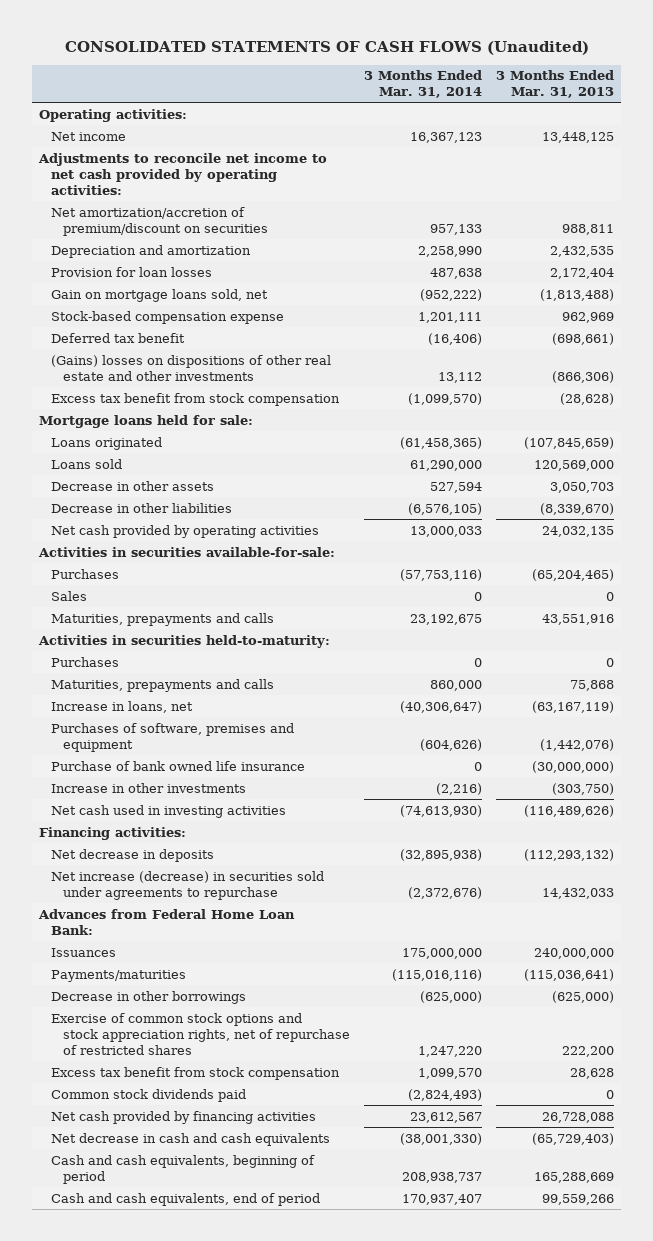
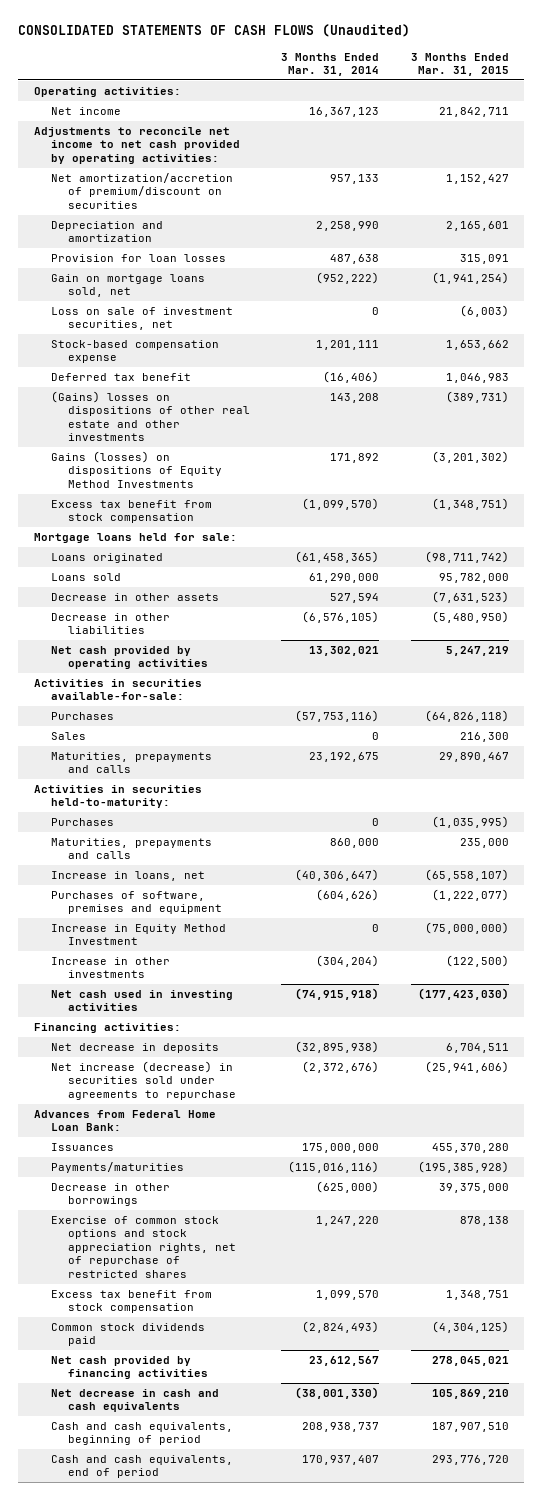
[495,70,614,99] 3 Months Ended Mar. 31, 2013 -> none
none -> [410,52,509,77] 3 Months Ended Mar. 31, 2015
none -> [51,306,234,331] Loss on sale of investment securities, net
[437,371,482,383] 13,112 -> [330,392,380,403] 143,208
none -> [51,450,223,488] Gains (losses) on dispositions of Equity Method Investments
[409,525,482,537] 13,000,033 -> [309,645,380,656] 13,302,021
[50,760,305,771] Purchase of bank owned life insurance -> none
none -> [51,923,227,946] Increase in Equity Method Investment
[435,782,482,795] (2,216) -> [316,954,380,967] (304,204)
[399,804,482,817] (74,613,930) -> [295,987,380,1000] (74,915,918)

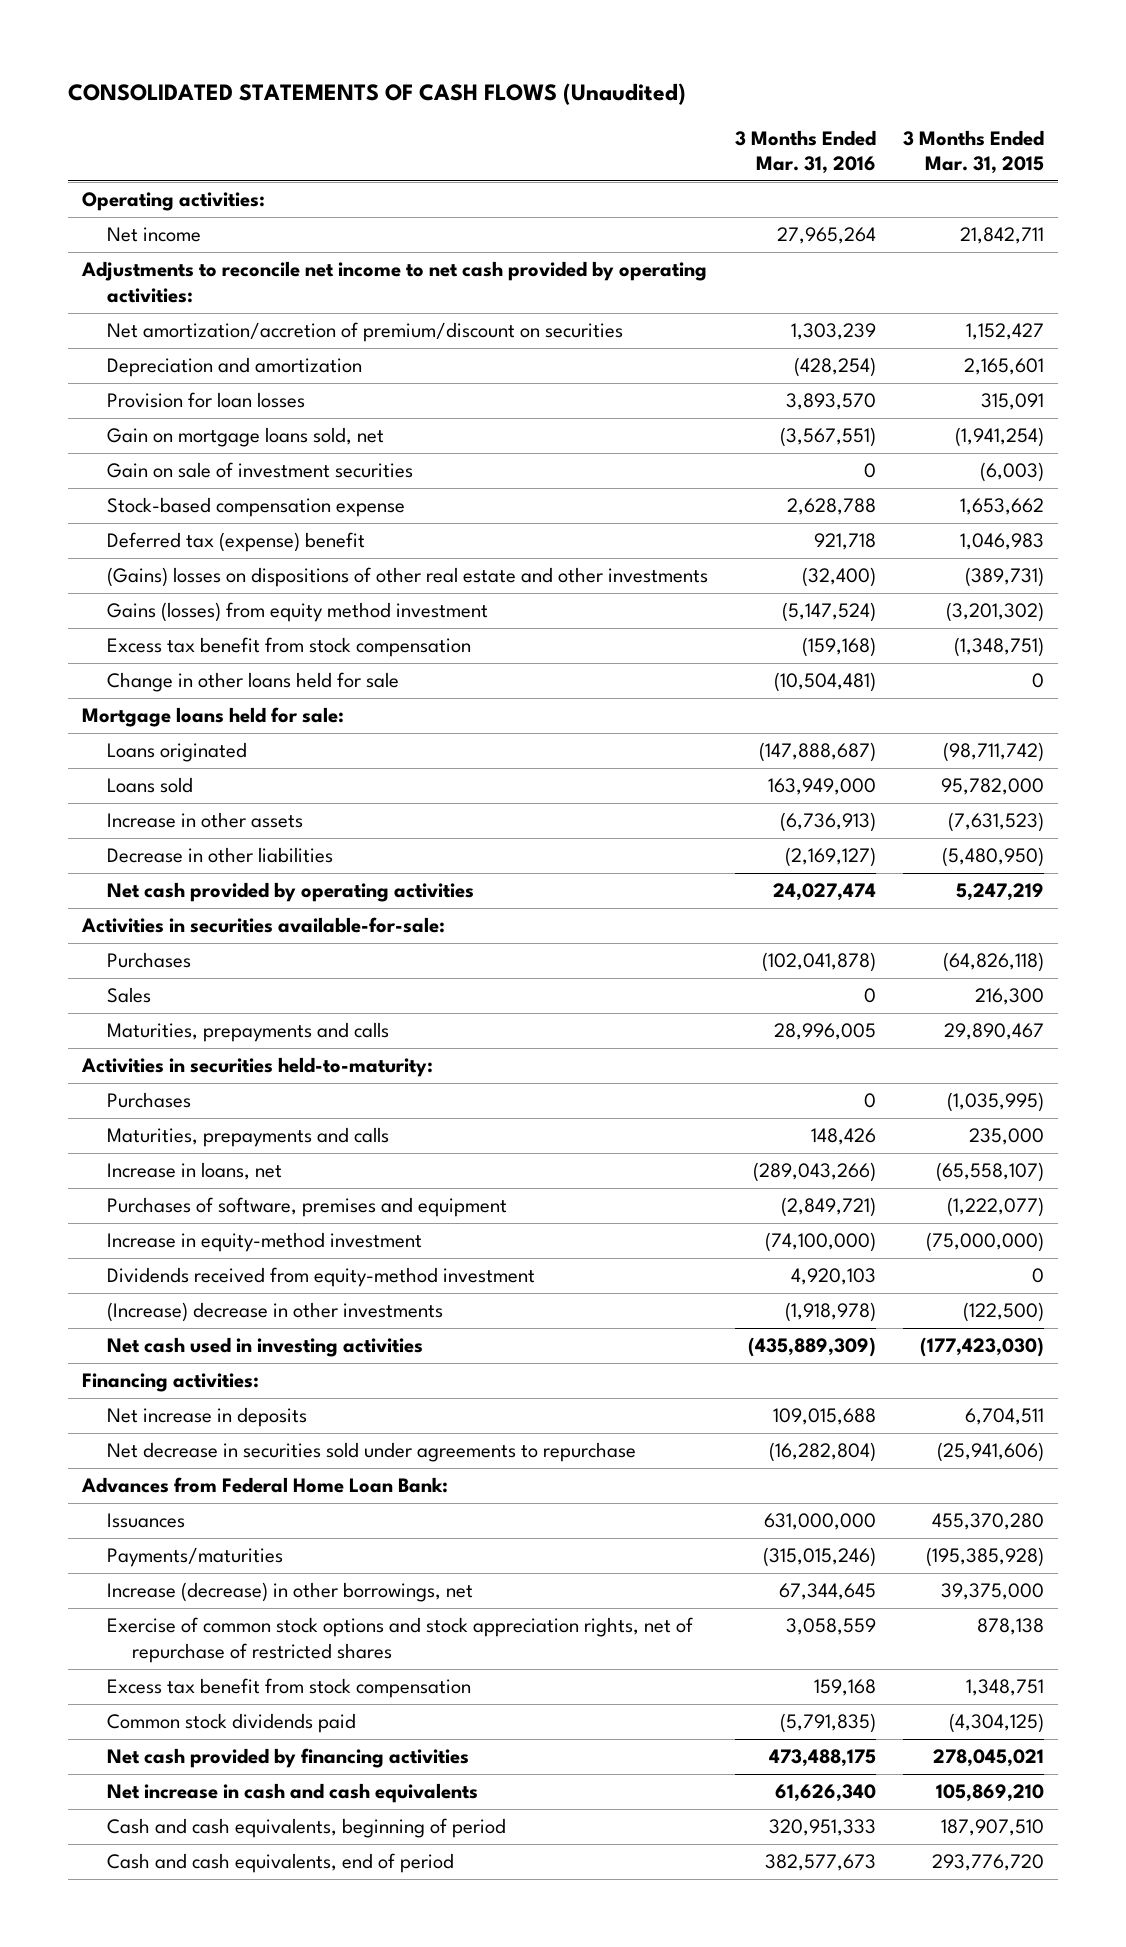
[281,52,380,77] 3 Months Ended Mar. 31, 2014 -> none
none -> [735,129,877,174] 3 Months Ended Mar. 31, 2016
[51,306,234,331] Loss on sale of investment securities, net -> [107,462,414,479] Gain on sale of investment securities
[51,372,192,381] Deferred tax benefit -> [107,532,366,553] Deferred tax (expense) benefit
[51,450,223,488] Gains (losses) on dispositions of Equity Method Investments -> [107,602,489,623] Gains (losses) from equity method investment
none -> [107,672,400,693] Change in other loans held for sale
[51,592,220,601] Decrease in other assets -> [107,812,304,829] Increase in other assets
[51,923,227,946] Increase in Equity Method Investment -> [107,1232,423,1253] Increase in equity-method investment
none -> [107,1267,536,1288] Dividends received from equity-method investment
[51,956,171,979] Increase in other investments -> [107,1302,444,1323] (Increase) decrease in other investments
[51,1042,220,1053] Net decrease in deposits -> [107,1407,308,1428] Net increase in deposits
[51,1060,237,1100] Net increase (decrease) in securities sold under agreements to repurchase -> [107,1442,637,1463] Net decrease in securities sold under agreements to repurchase
[51,1182,171,1207] Decrease in other borrowings -> [107,1582,474,1603] Increase (decrease) in other borrowings, net
[51,1388,220,1413] Net decrease in cash and cash equivalents -> [107,1783,479,1804] Net increase in cash and cash equivalents

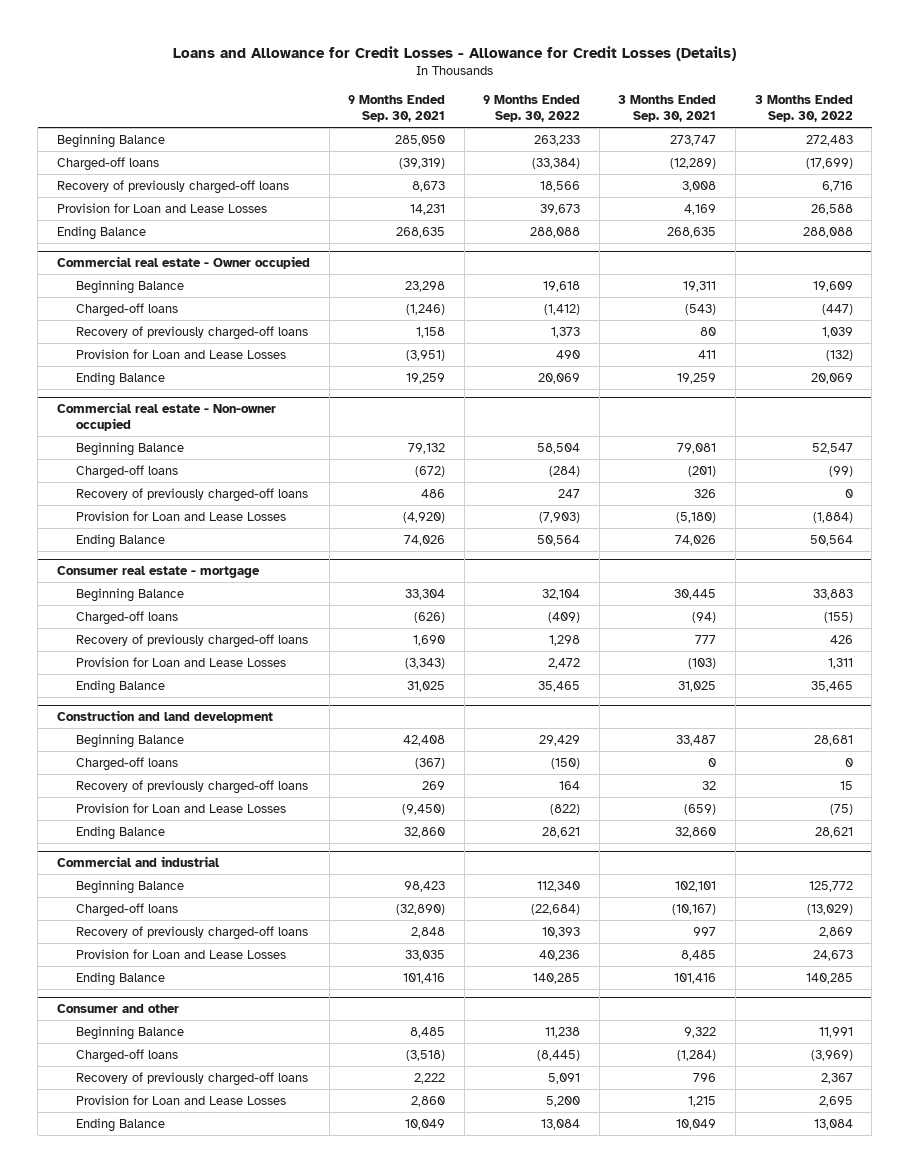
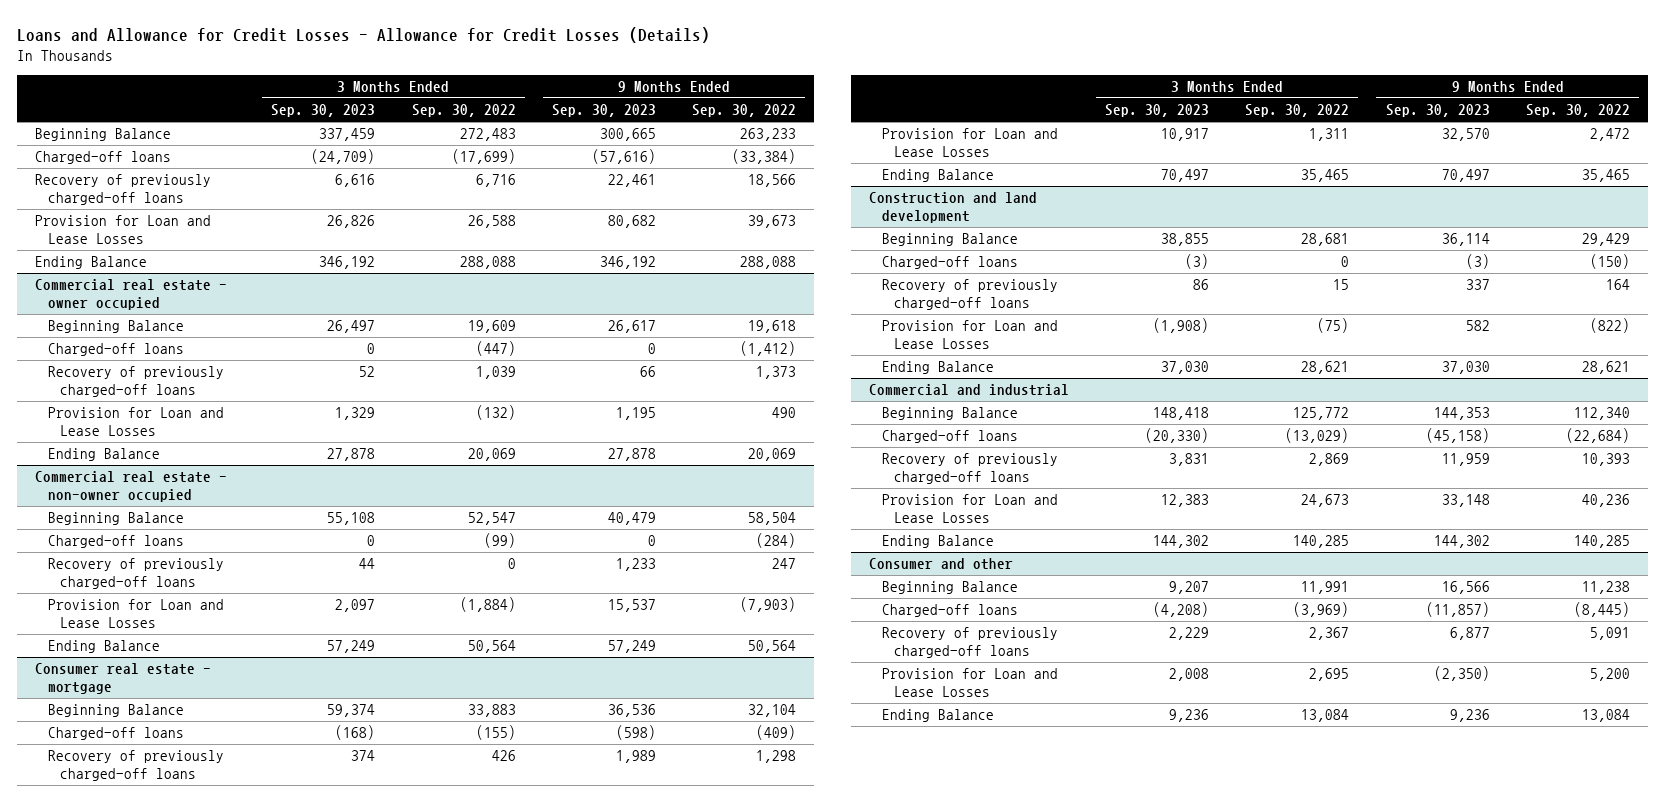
[348,94,446,122] 9 Months Ended Sep. 30, 2021 -> none
[618,94,717,122] 3 Months Ended Sep. 30, 2021 -> none
none -> [271,104,376,118] Sep. 30, 2023
none -> [551,104,656,118] Sep. 30, 2023
[57,255,311,269] Commercial real estate - Owner occupied -> [35,279,228,310] Commercial real estate - owner occupied
[57,401,277,431] Commercial real estate - Non-owner occupied -> [35,471,228,502] Commercial real estate - non-owner occupied

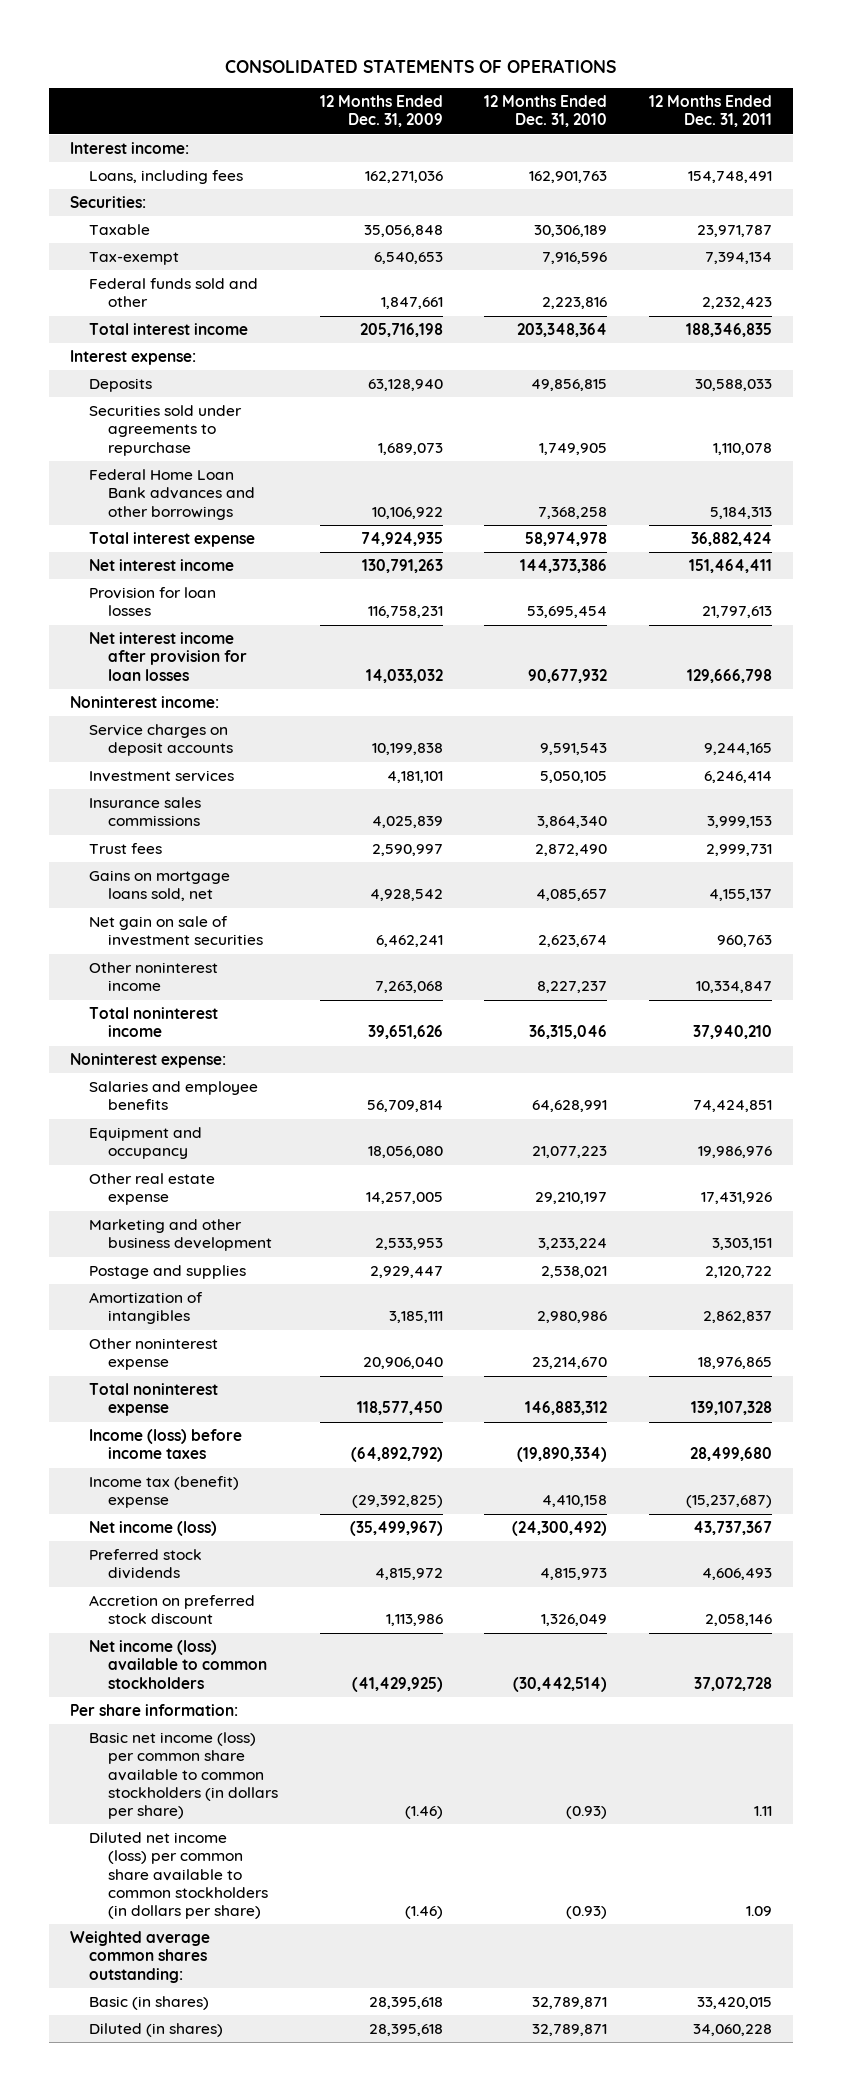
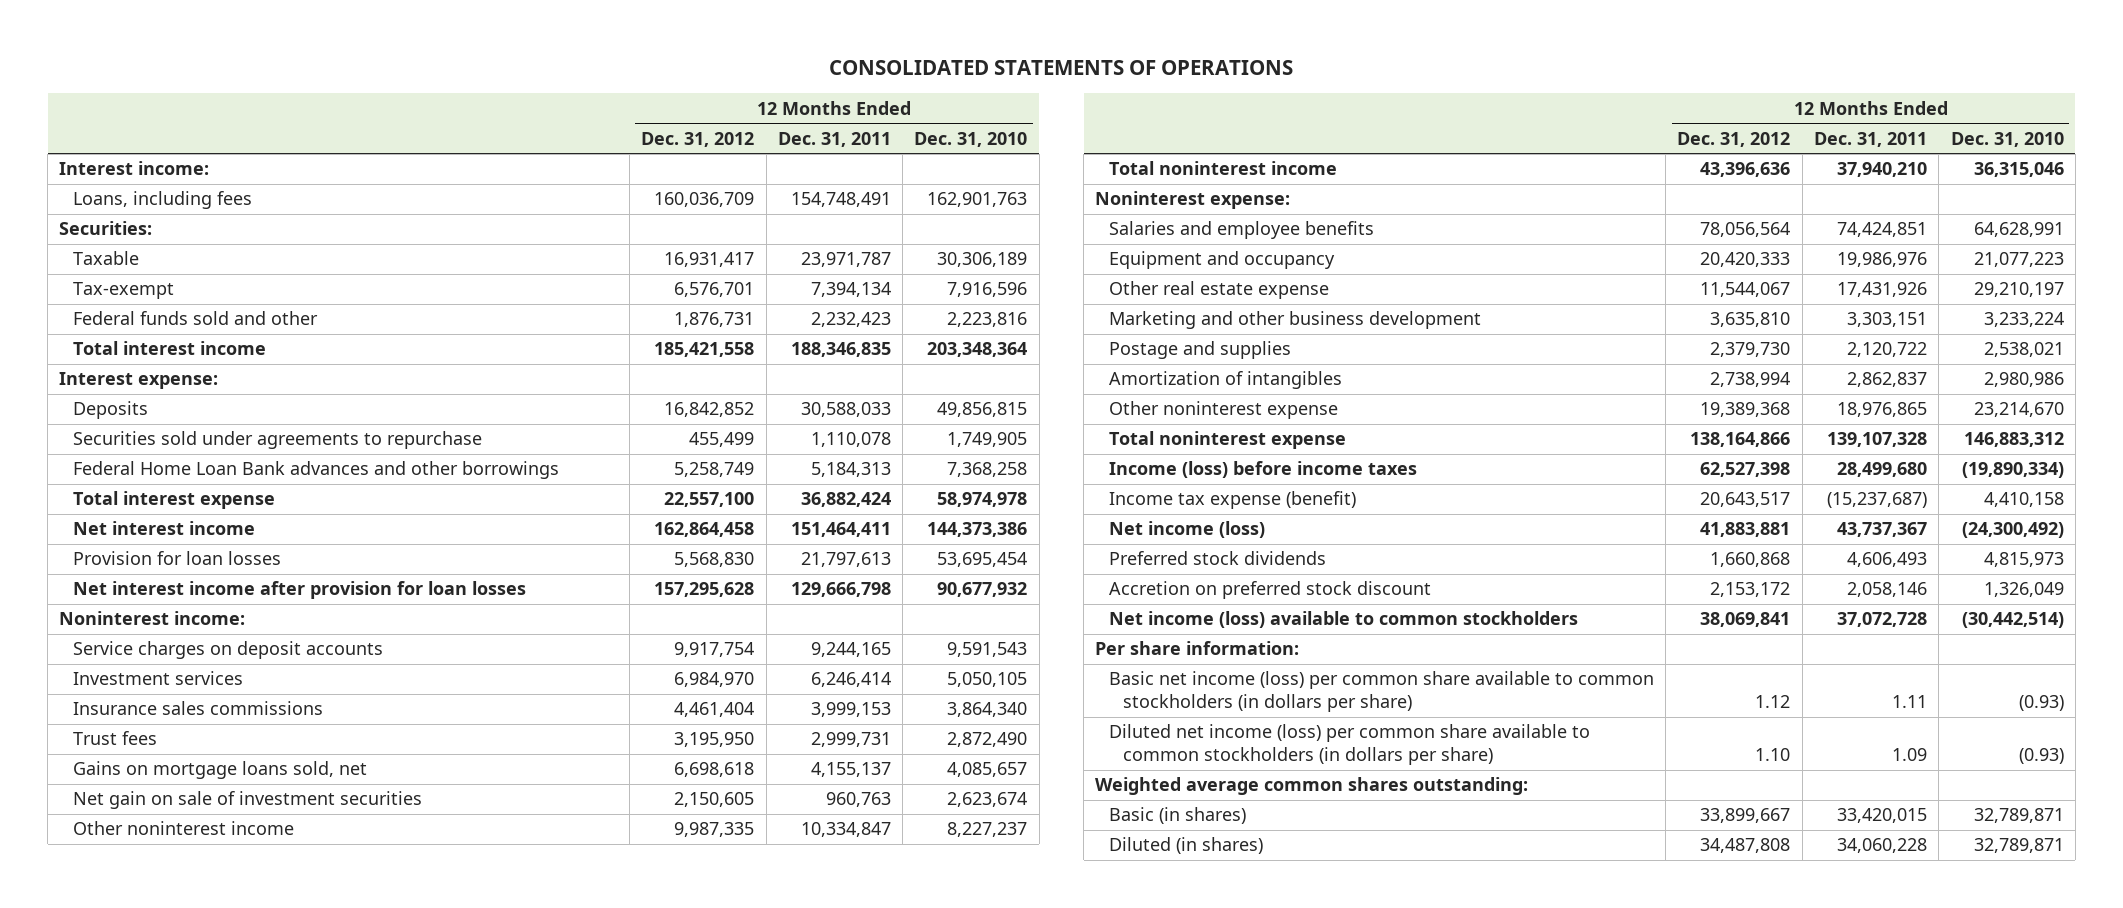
[319,95,443,128] 12 Months Ended Dec. 31, 2009 -> none
none -> [641,131,755,147] Dec. 31, 2012
[88,1476,239,1509] Income tax (benefit) expense -> [1108,491,1356,510] Income tax expense (benefit)

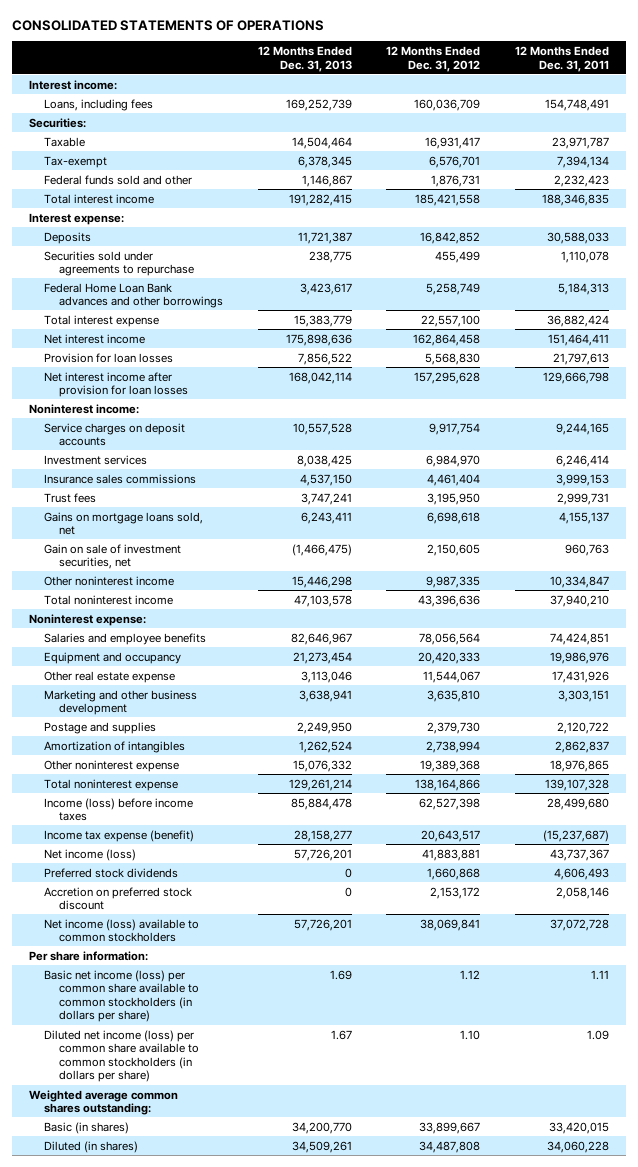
[914,131,1028,147] Dec. 31, 2010 -> none
none -> [257,45,352,72] 12 Months Ended Dec. 31, 2013
[72,791,422,810] Net gain on sale of investment securities -> [44,543,182,570] Gain on sale of investment securities, net

